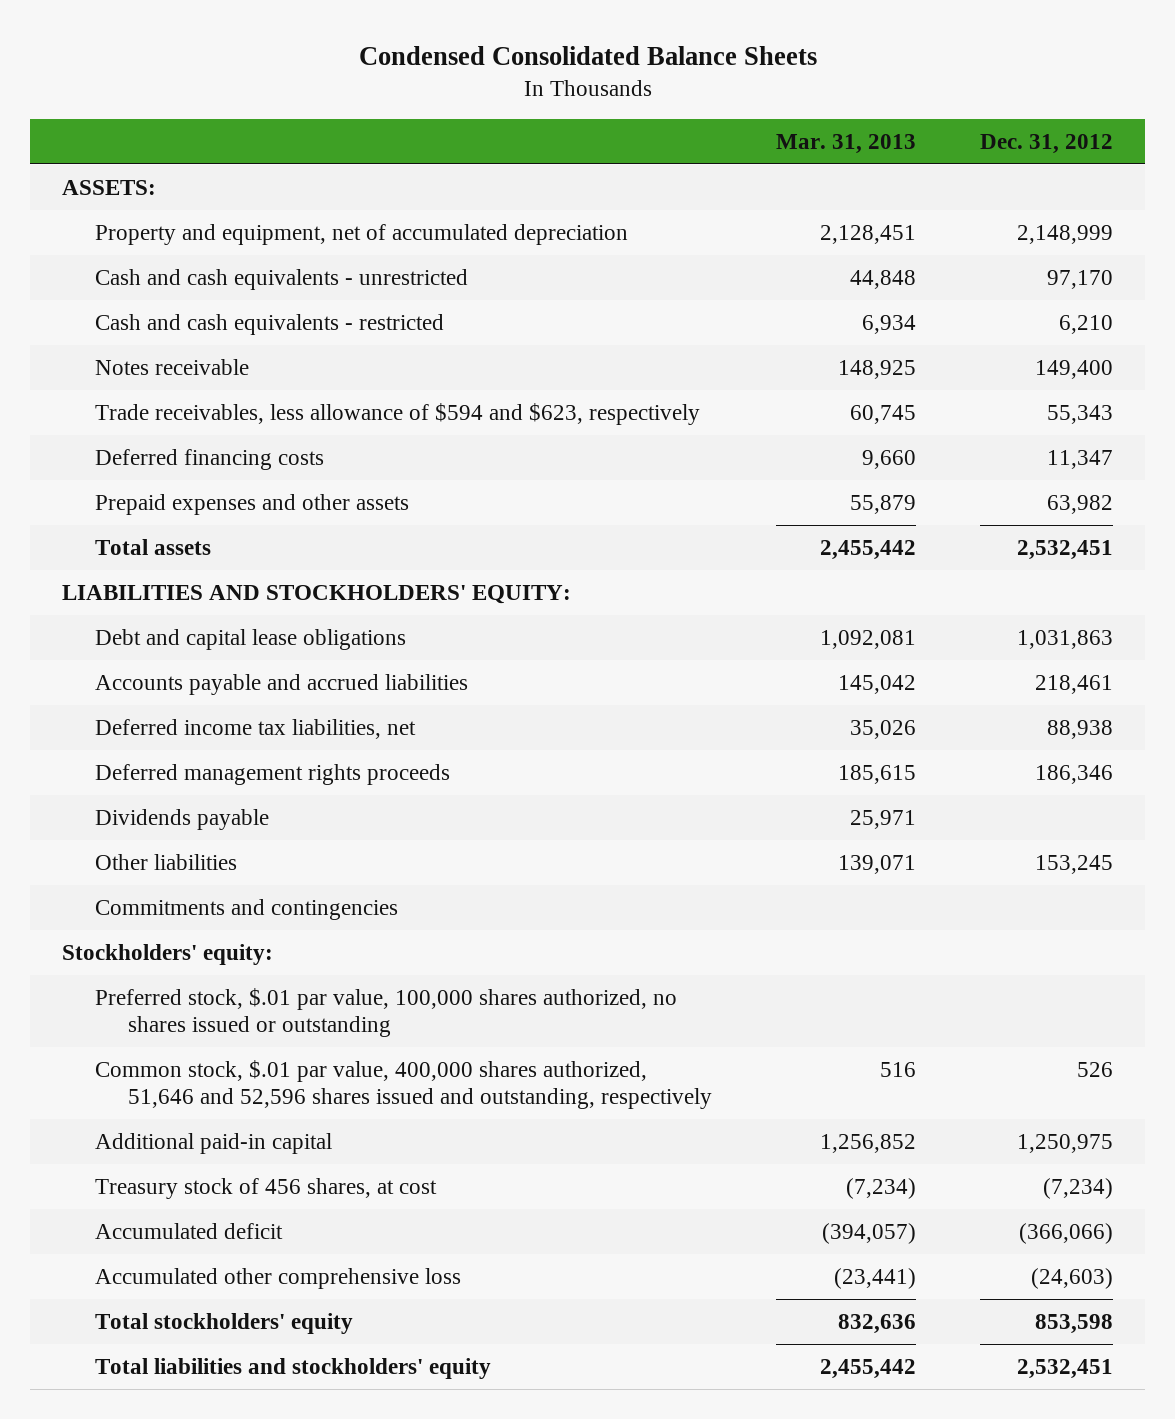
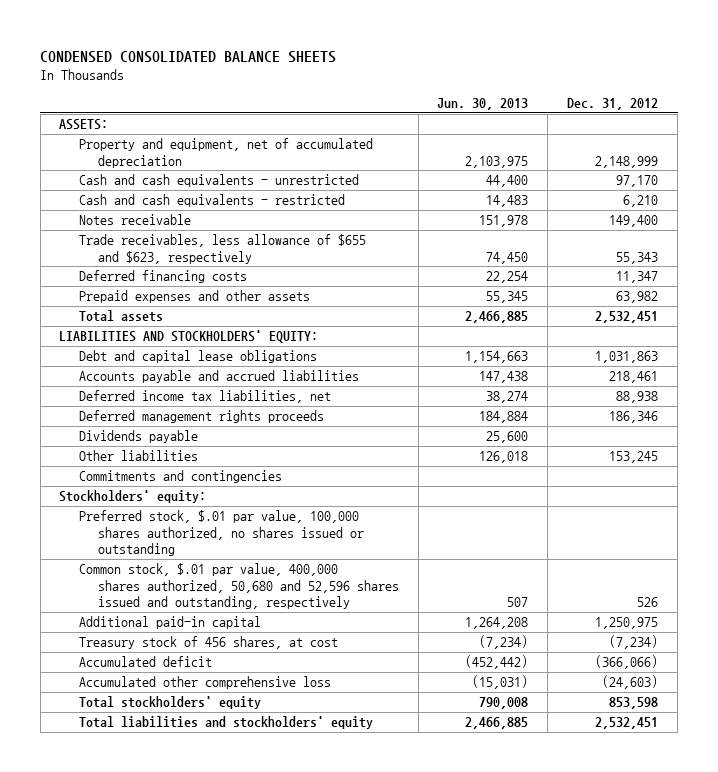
[358,46,817,66] Condensed Consolidated Balance Sheets -> [40,50,337,63] CONDENSED CONSOLIDATED BALANCE SHEETS
[776,133,917,154] Mar. 31, 2013 -> none
none -> [437,97,529,110] Jun. 30, 2013
[94,402,700,425] Trade receivables, less allowance of $594 and $623, respectively -> [78,234,366,264] Trade receivables, less allowance of $655 and $623, respectively
[94,1059,712,1110] Common stock, $.01 par value, 400,000 shares authorized, 51,646 and 52,596 shares issued and outstanding, respectively -> [78,563,399,609] Common stock, $.01 par value, 400,000 shares authorized, 50,680 and 52,596 shares issued and outstanding, respectively

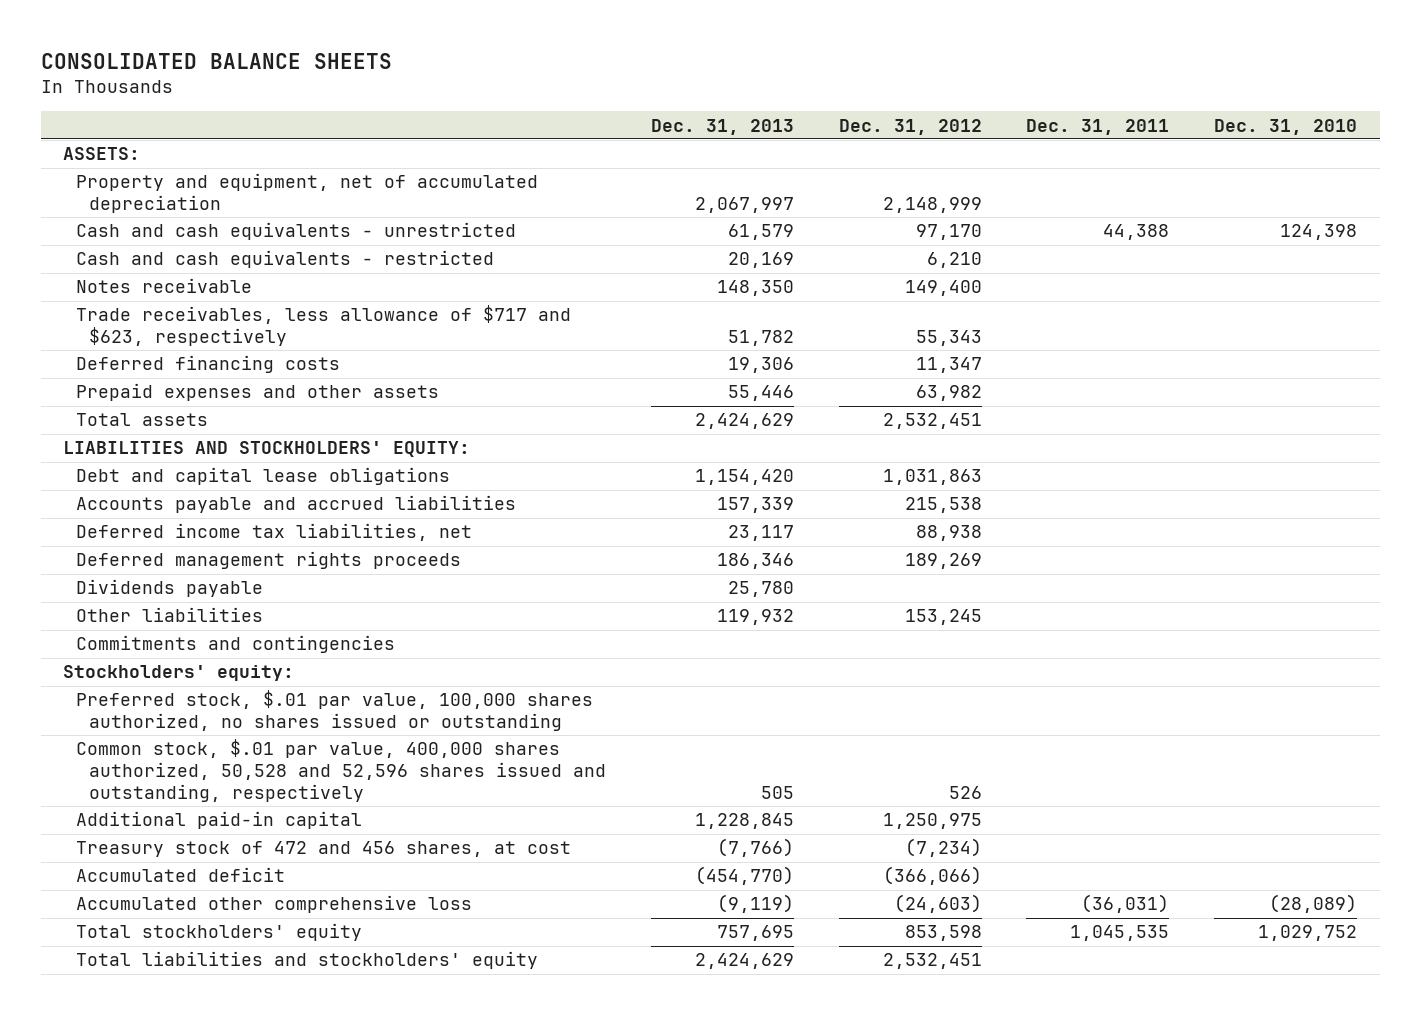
[40,50,337,63] CONDENSED CONSOLIDATED BALANCE SHEETS -> [40,52,392,69] CONSOLIDATED BALANCE SHEETS
[437,97,529,110] Jun. 30, 2013 -> none
none -> [650,118,794,135] Dec. 31, 2013
none -> [1026,118,1170,135] Dec. 31, 2011
none -> [1214,118,1358,135] Dec. 31, 2010
[78,234,366,264] Trade receivables, less allowance of $655 and $623, respectively -> [76,305,572,347] Trade receivables, less allowance of $717 and $623, respectively
[609,371,659,384] 218,461 -> [904,497,982,514] 215,538
[609,411,659,424] 186,346 -> [904,553,982,570] 189,269
[78,563,399,609] Common stock, $.01 par value, 400,000 shares authorized, 50,680 and 52,596 shares issued and outstanding, respectively -> [76,739,606,802] Common stock, $.01 par value, 400,000 shares authorized, 50,528 and 52,596 shares issued and outstanding, respectively
[78,636,338,650] Treasury stock of 456 shares, at cost -> [76,841,572,858] Treasury stock of 472 and 456 shares, at cost

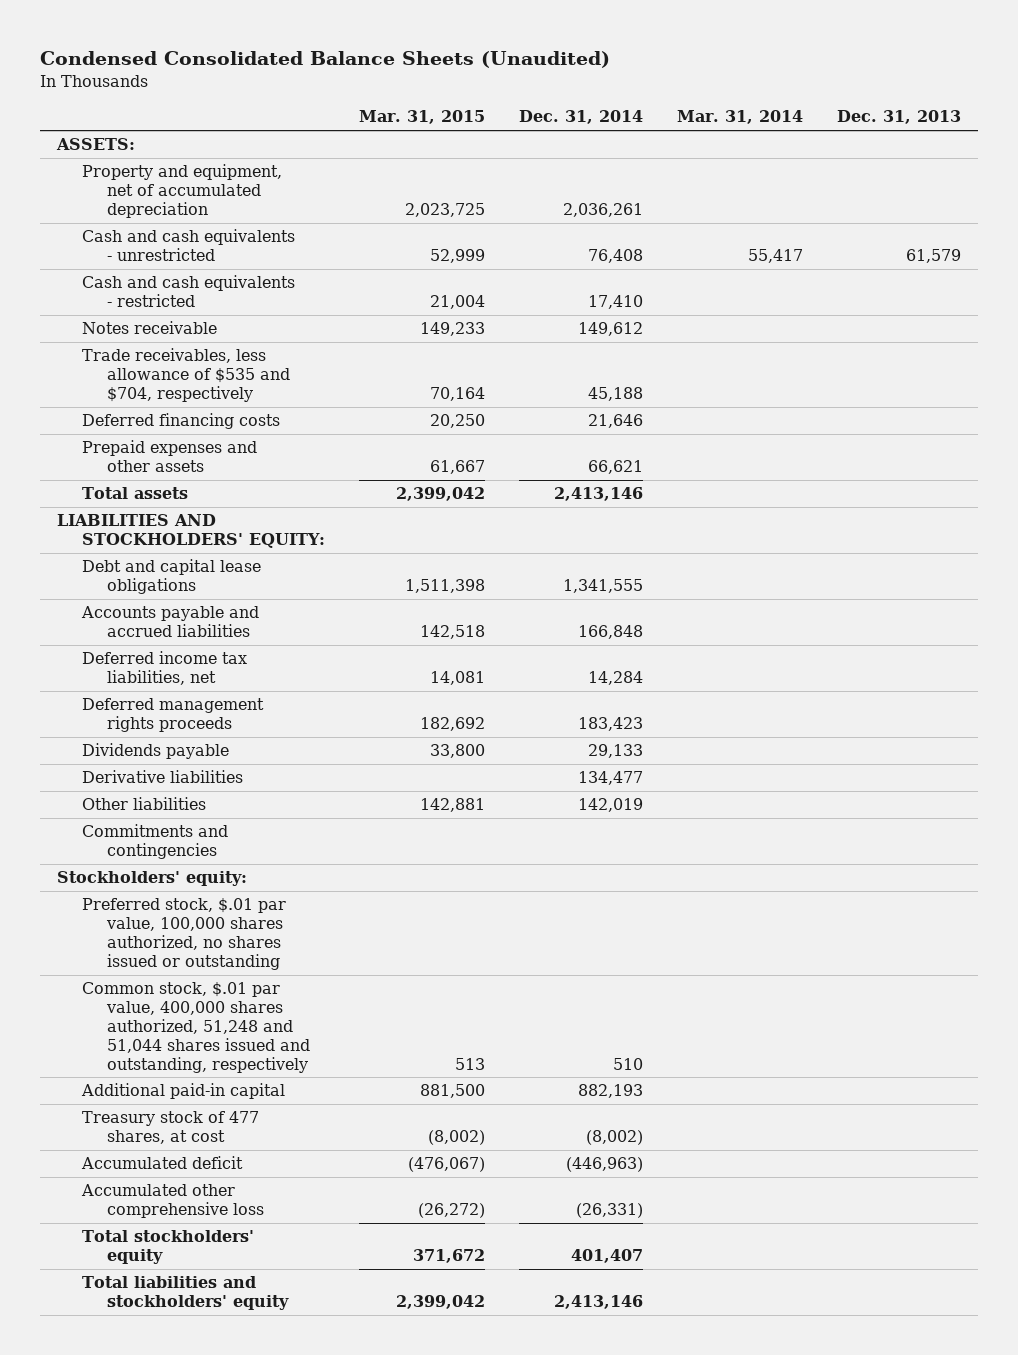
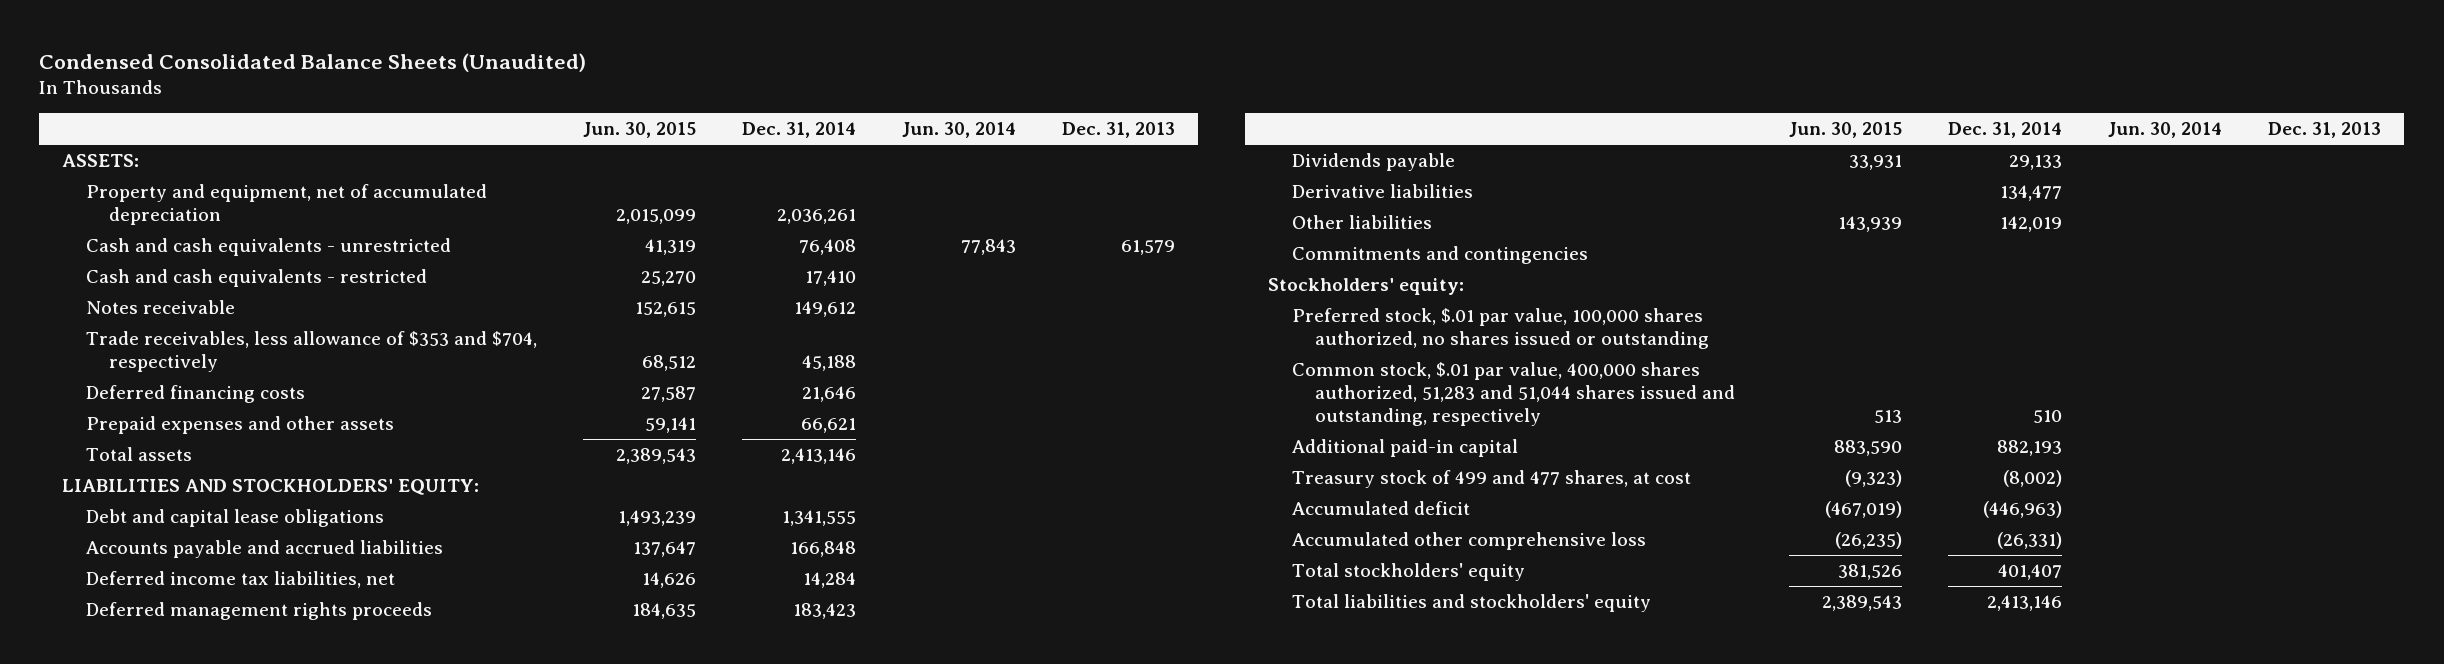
[358,110,485,125] Mar. 31, 2015 -> none
[676,110,803,125] Mar. 31, 2014 -> none
none -> [582,122,696,139] Jun. 30, 2015
none -> [901,122,1016,139] Jun. 30, 2014
[81,348,290,403] Trade receivables, less allowance of $535 and $704, respectively -> [85,331,537,372] Trade receivables, less allowance of $353 and $704, respectively
[81,982,310,1073] Common stock, $.01 par value, 400,000 shares authorized, 51,248 and 51,044 shares issued and outstanding, respectively -> [1291,362,1735,426] Common stock, $.01 par value, 400,000 shares authorized, 51,283 and 51,044 shares issued and outstanding, respectively
[81,1111,259,1145] Treasury stock of 477 shares, at cost -> [1291,470,1691,489] Treasury stock of 499 and 477 shares, at cost

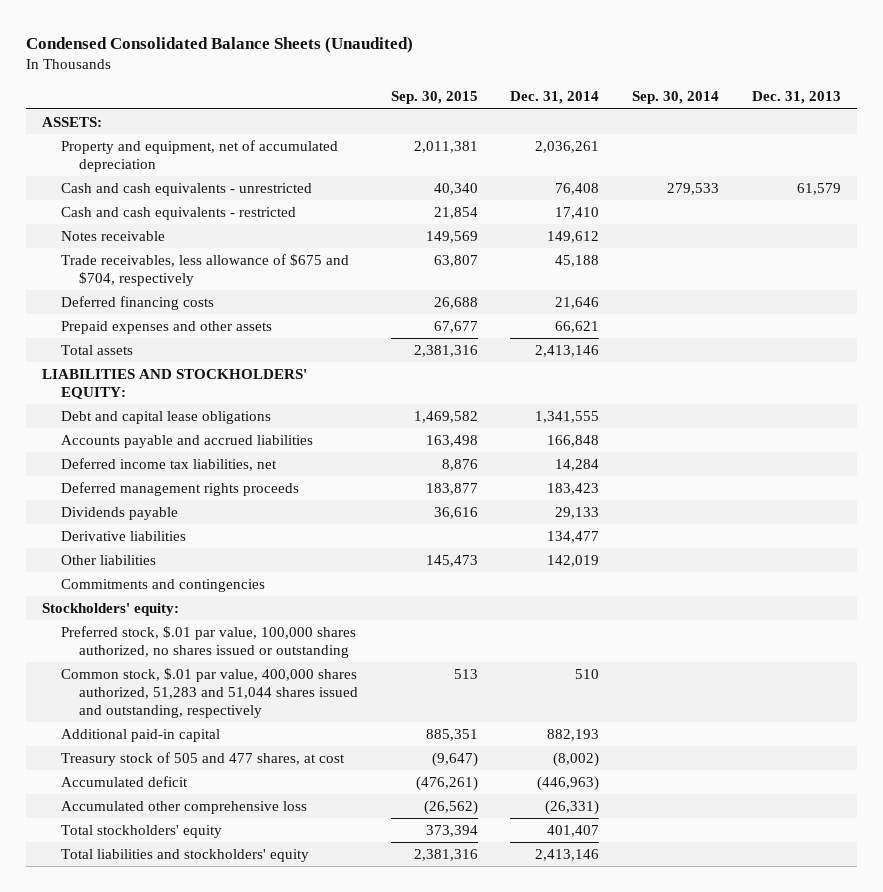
[582,122,696,139] Jun. 30, 2015 -> none
[901,122,1016,139] Jun. 30, 2014 -> none
none -> [390,91,478,105] Sep. 30, 2015
none -> [631,91,719,105] Sep. 30, 2014
[85,331,537,372] Trade receivables, less allowance of $353 and $704, respectively -> [60,254,349,286] Trade receivables, less allowance of $675 and $704, respectively
[1291,470,1691,489] Treasury stock of 499 and 477 shares, at cost -> [60,752,345,767] Treasury stock of 505 and 477 shares, at cost

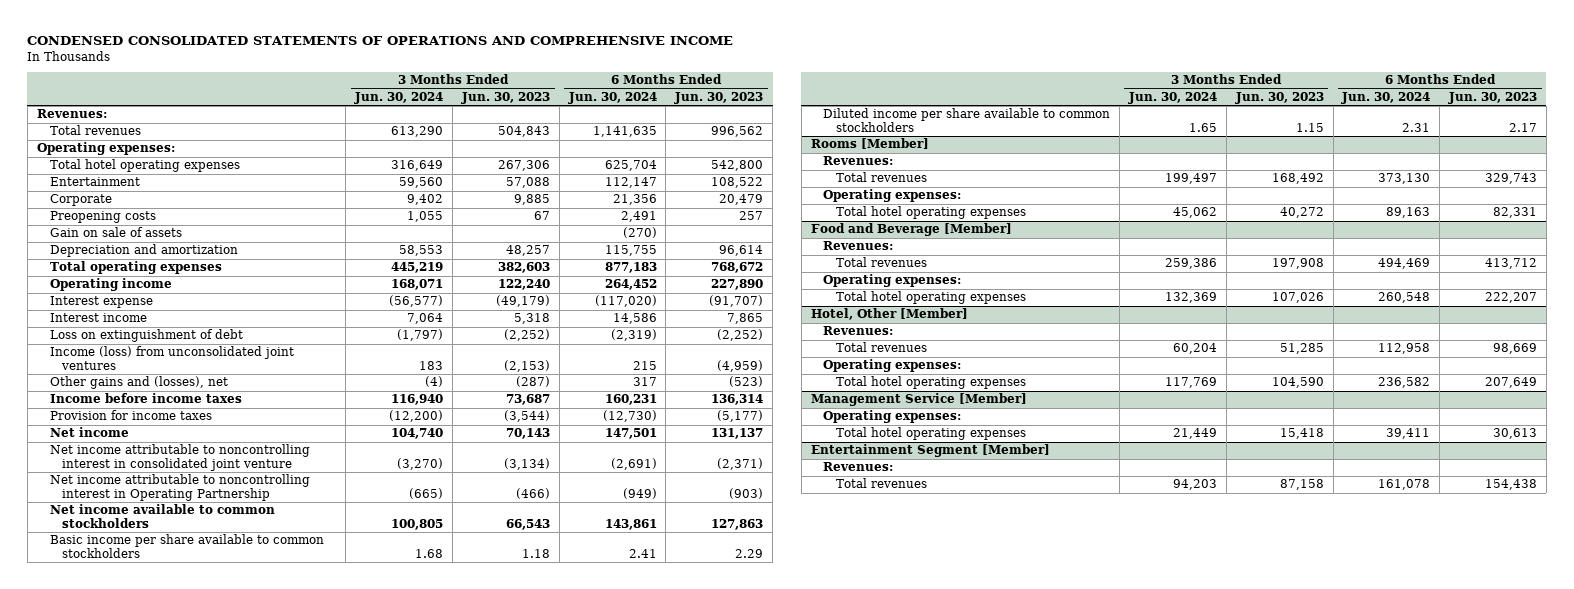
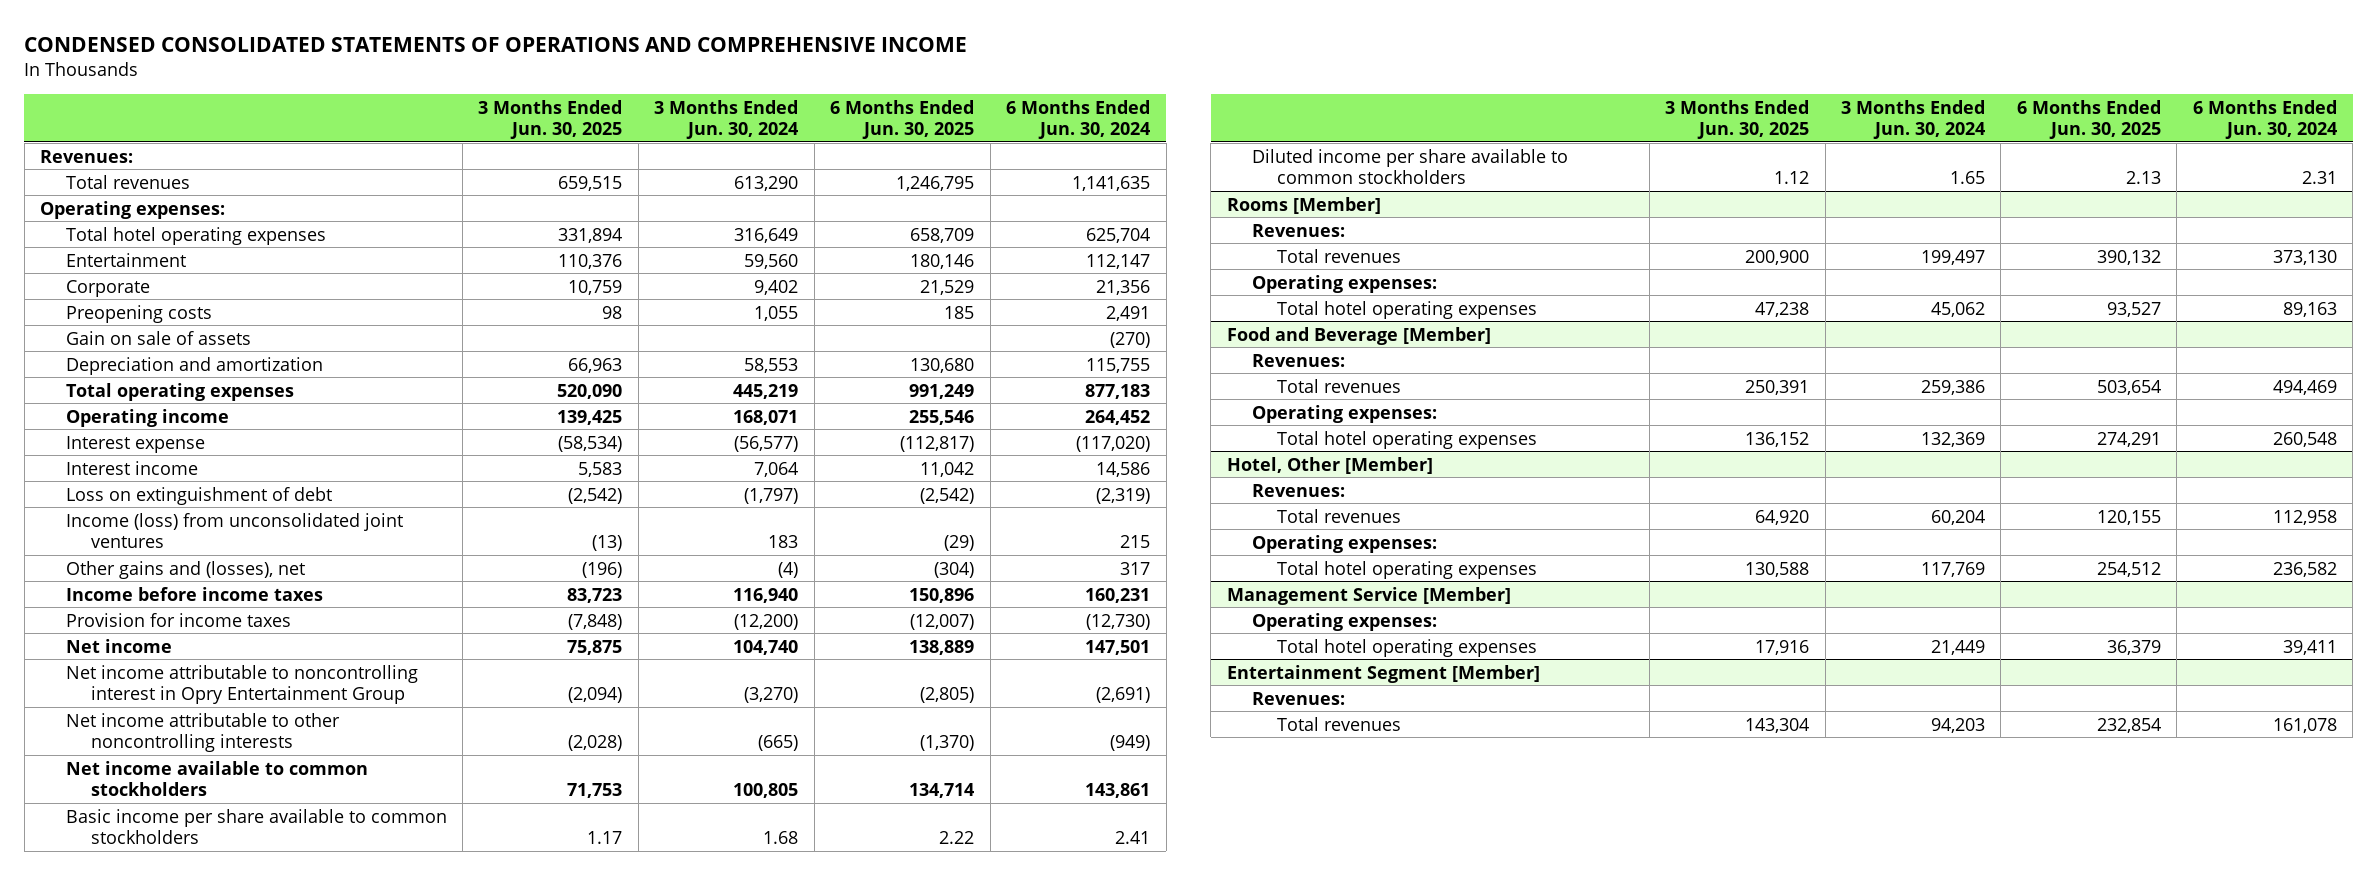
[460,91,550,104] Jun. 30, 2023 -> none
[674,91,764,104] Jun. 30, 2023 -> none
none -> [478,99,623,139] 3 Months Ended Jun. 30, 2025
none -> [830,99,975,139] 6 Months Ended Jun. 30, 2025
[49,444,310,471] Net income attributable to noncontrolling interest in consolidated joint venture -> [65,664,418,704] Net income attributable to noncontrolling interest in Opry Entertainment Group
[49,474,310,501] Net income attributable to noncontrolling interest in Operating Partnership -> [65,712,340,752] Net income attributable to other noncontrolling interests

